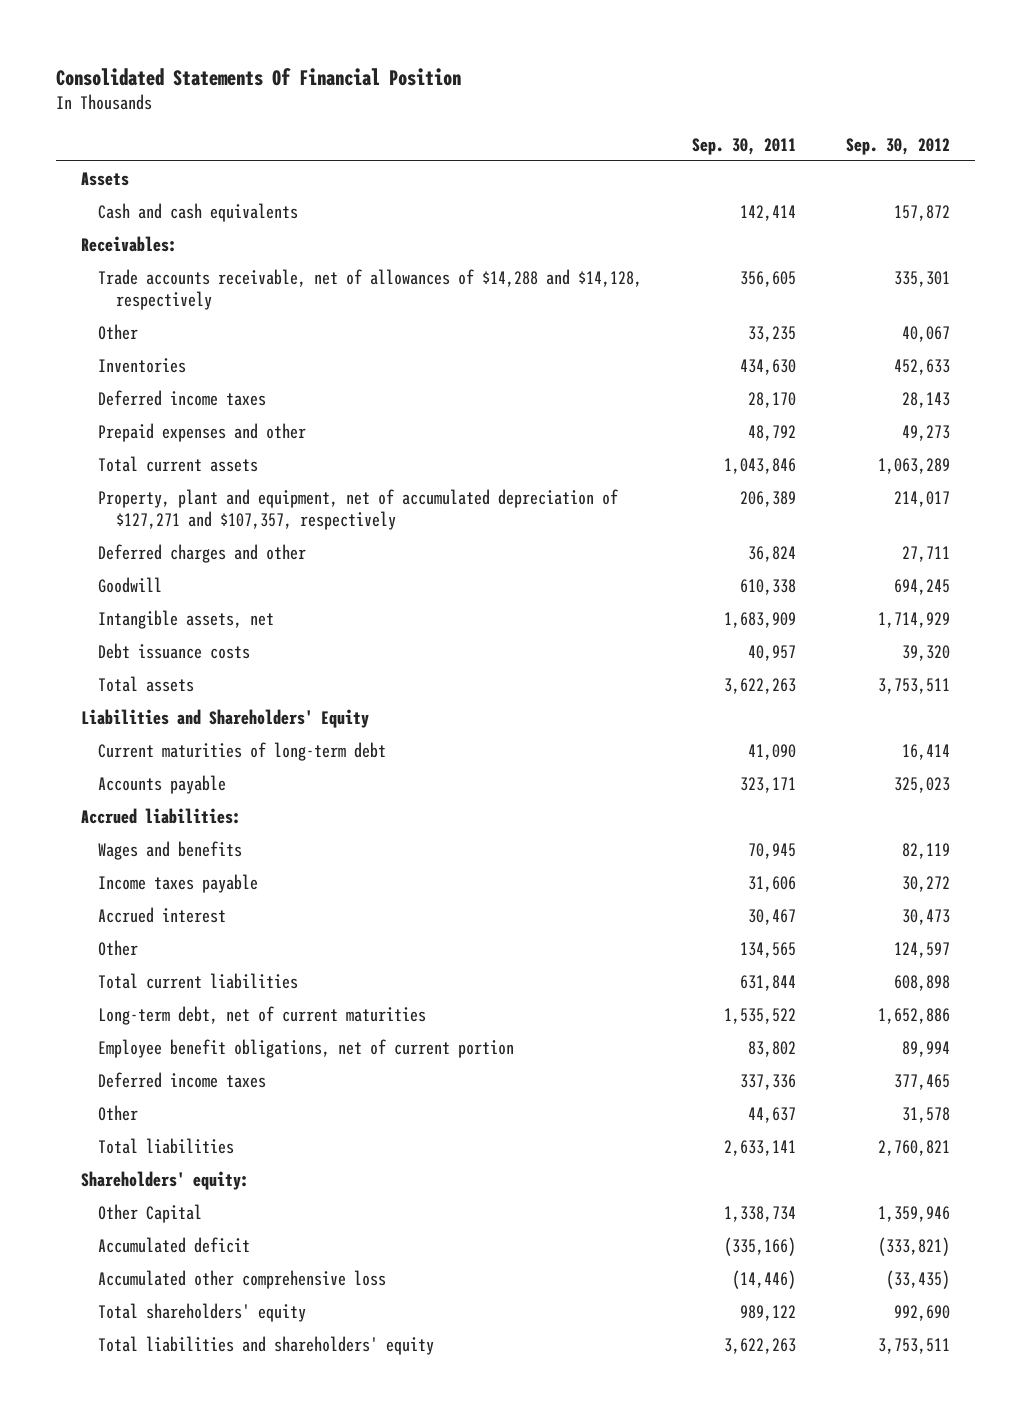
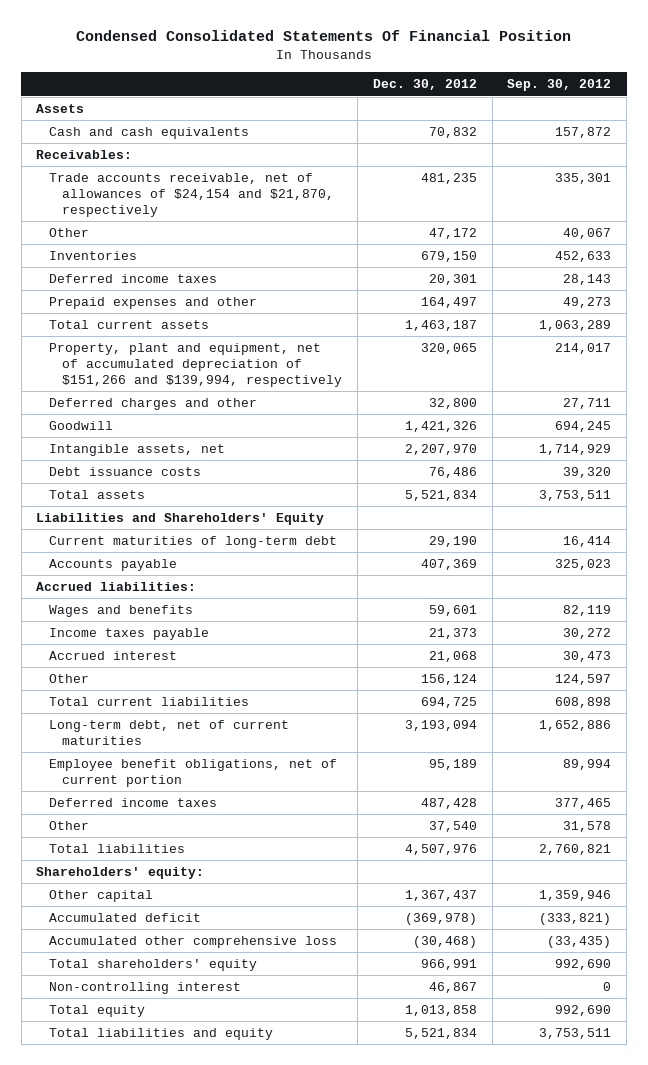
[56,67,462,86] Consolidated Statements Of Financial Position -> [75,30,571,42] Condensed Consolidated Statements Of Financial Position
[692,137,797,155] Sep. 30, 2011 -> none
none -> [372,79,477,91] Dec. 30, 2012
[98,269,643,310] Trade accounts receivable, net of allowances of $14,288 and $14,128, respectively -> [49,173,334,218] Trade accounts receivable, net of allowances of $24,154 and $21,870, respectively
[98,489,619,530] Property, plant and equipment, net of accumulated depreciation of $127,271 and $107,357, respectively -> [49,343,342,388] Property, plant and equipment, net of accumulated depreciation of $151,266 and $139,994, respectively
[98,1204,203,1224] Other Capital -> [49,890,154,903] Other capital
none -> [49,982,242,995] Non-controlling interest
none -> [49,1005,146,1018] Total equity
[98,1336,435,1356] Total liabilities and shareholders' equity -> [49,1028,274,1041] Total liabilities and equity

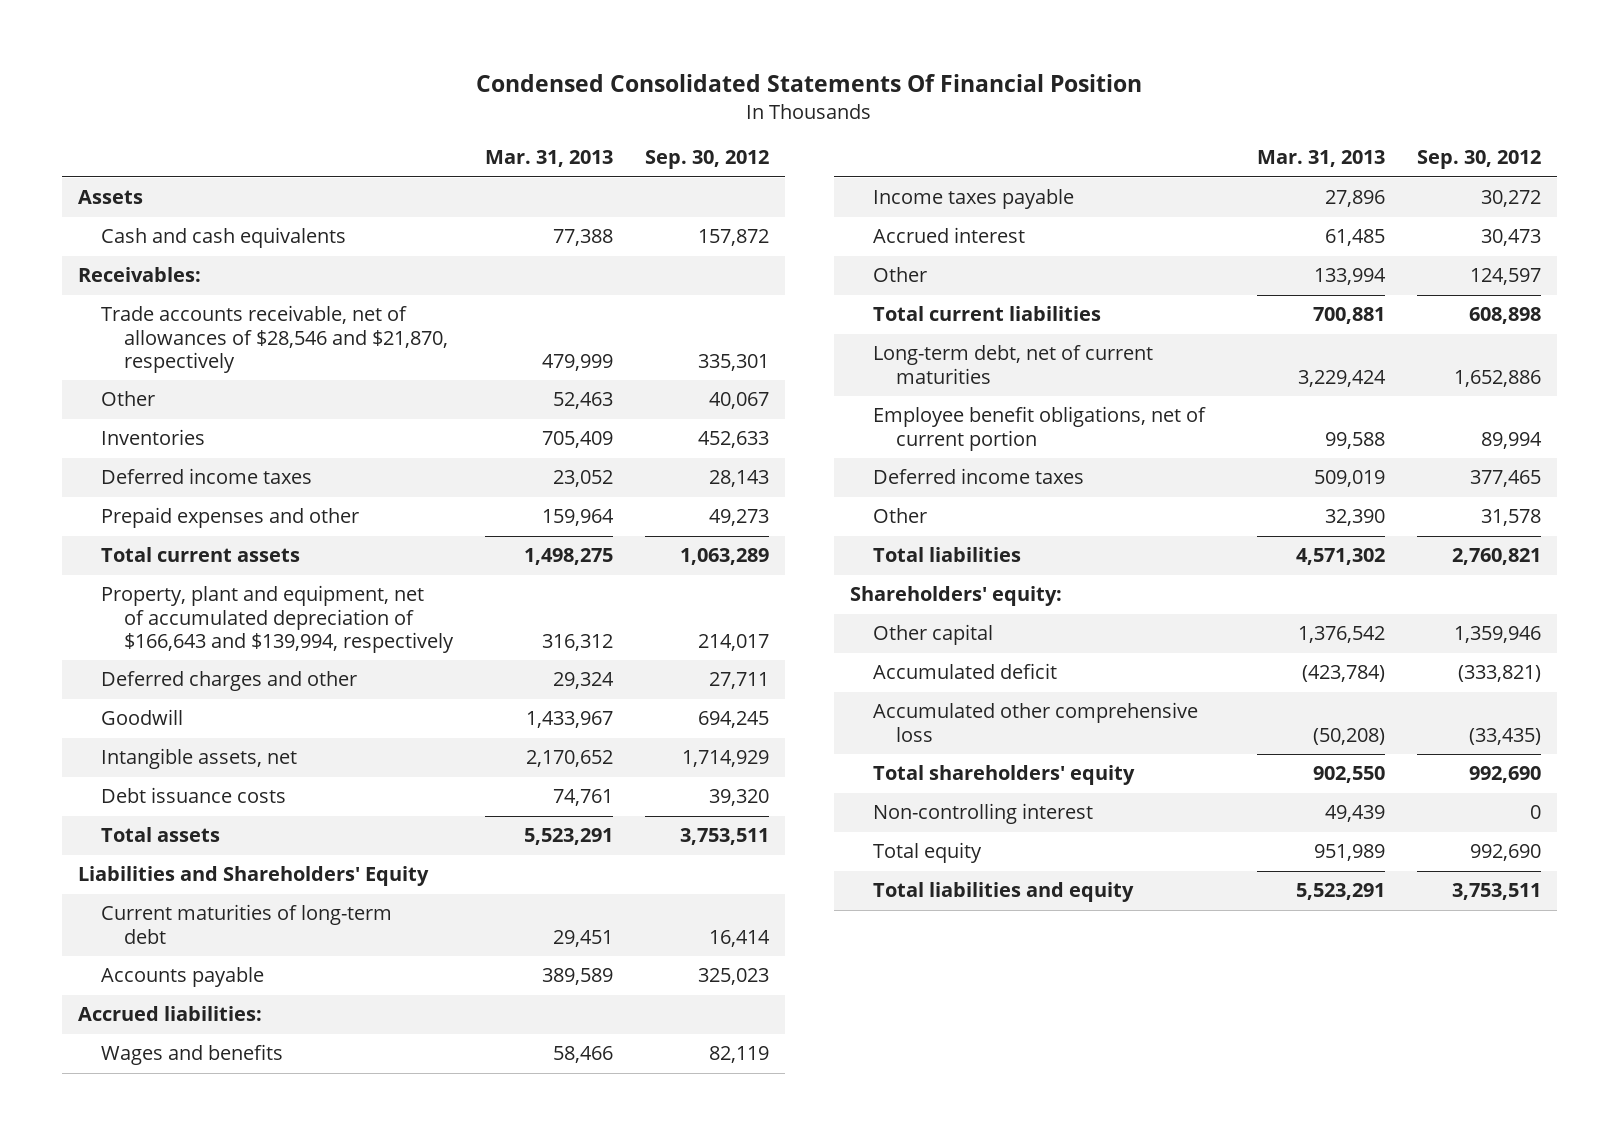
[372,79,477,91] Dec. 30, 2012 -> none
none -> [484,150,613,168] Mar. 31, 2013
[49,173,334,218] Trade accounts receivable, net of allowances of $24,154 and $21,870, respectively -> [100,305,448,373] Trade accounts receivable, net of allowances of $28,546 and $21,870, respectively
[49,343,342,388] Property, plant and equipment, net of accumulated depreciation of $151,266 and $139,994, respectively -> [100,585,454,653] Property, plant and equipment, net of accumulated depreciation of $166,643 and $139,994, respectively

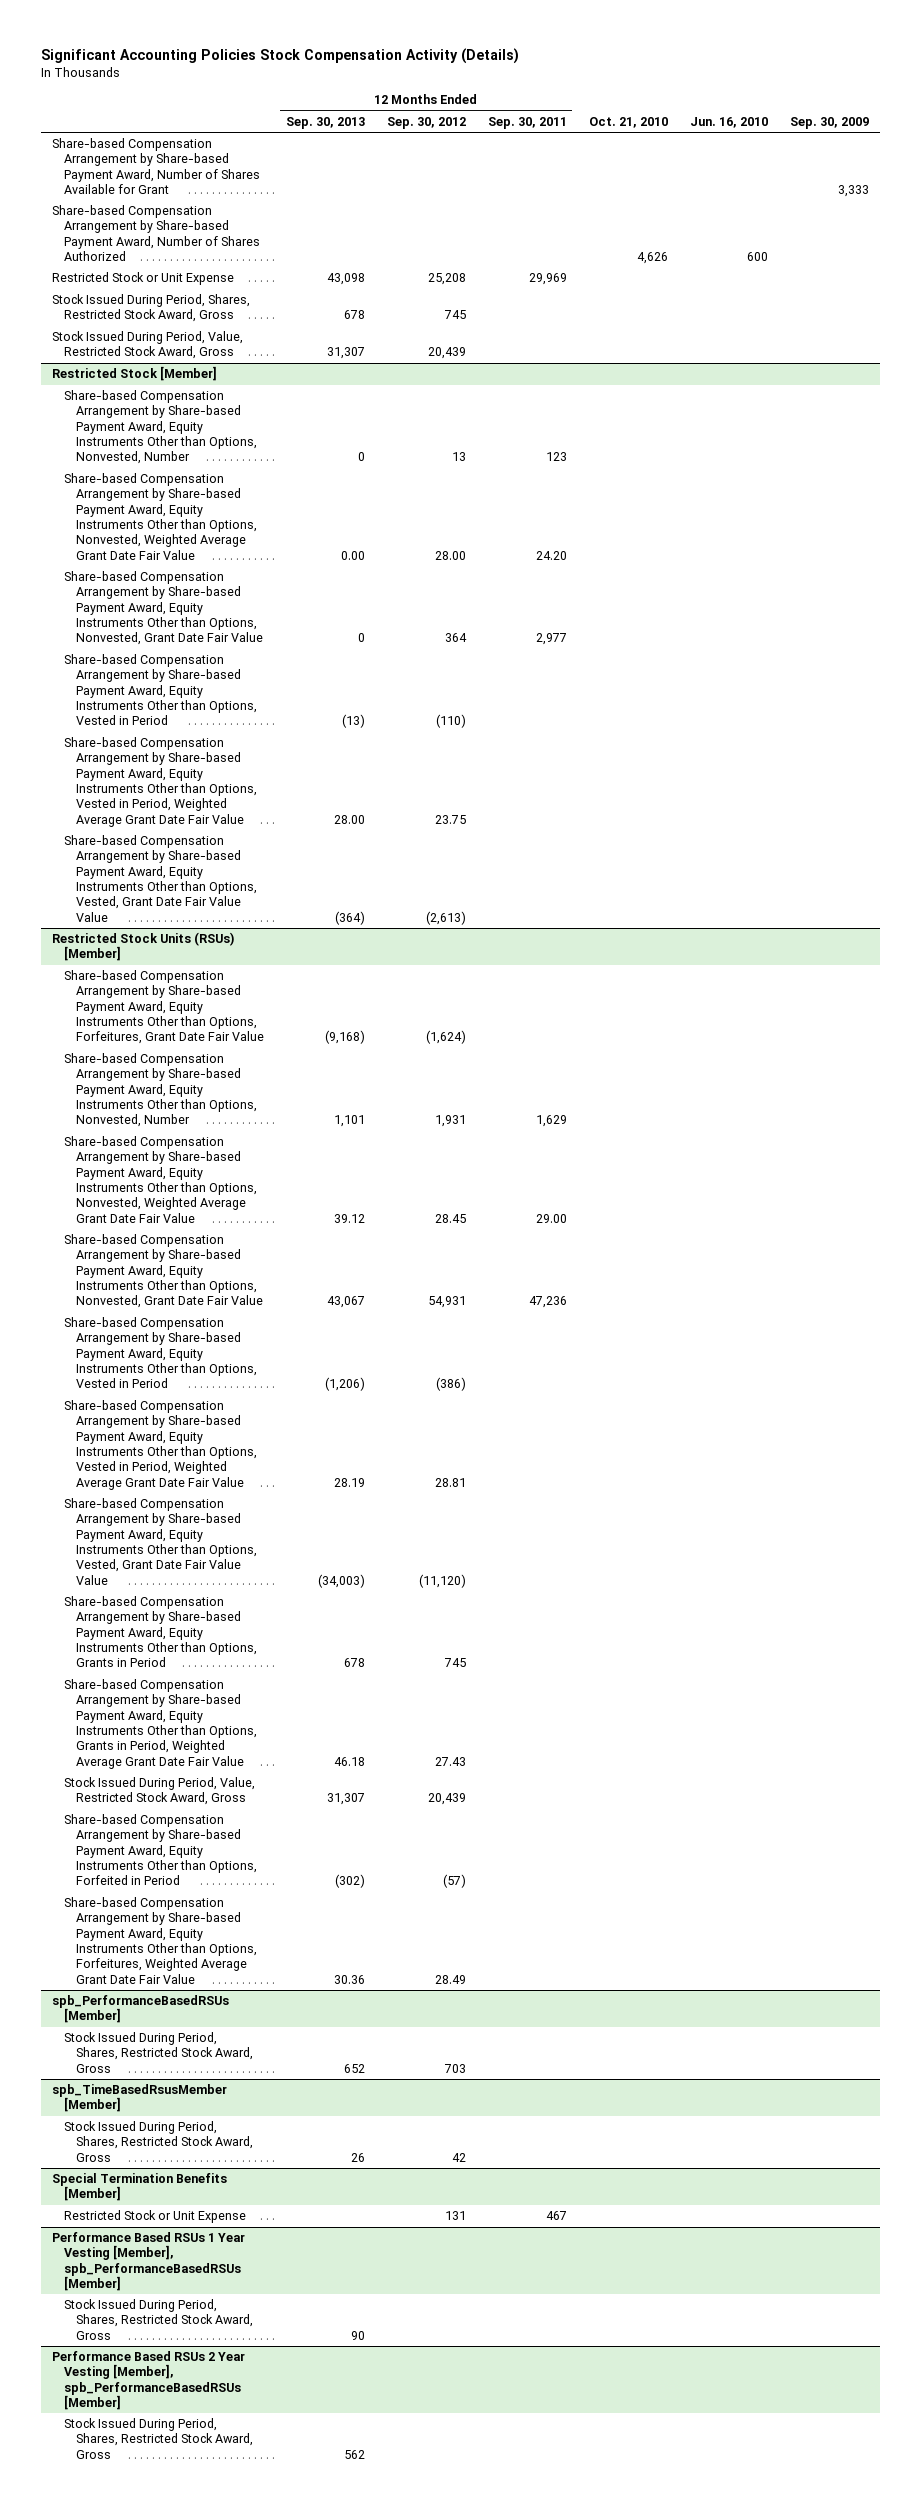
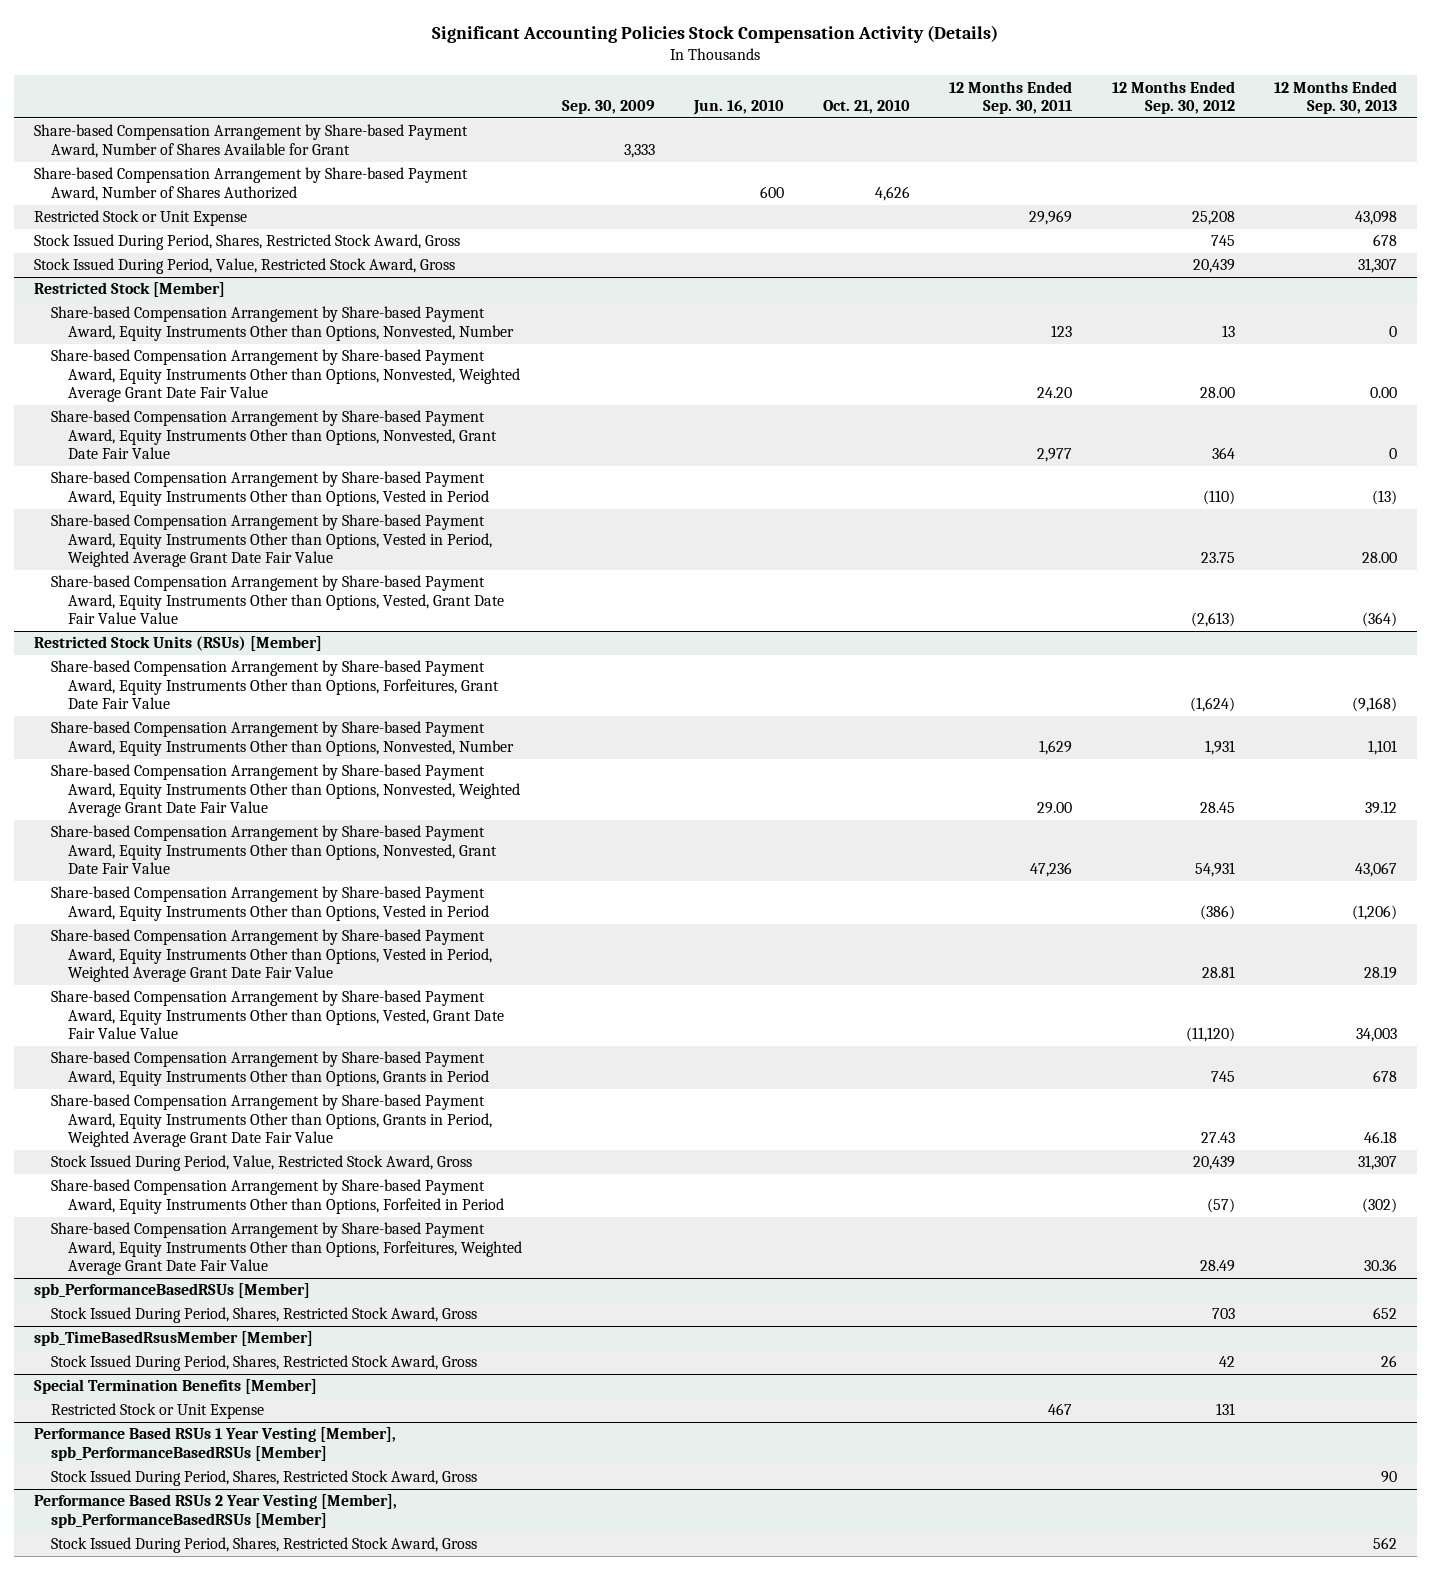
[317,1573,365,1588] (34,003) -> [1355,1028,1397,1043] 34,003

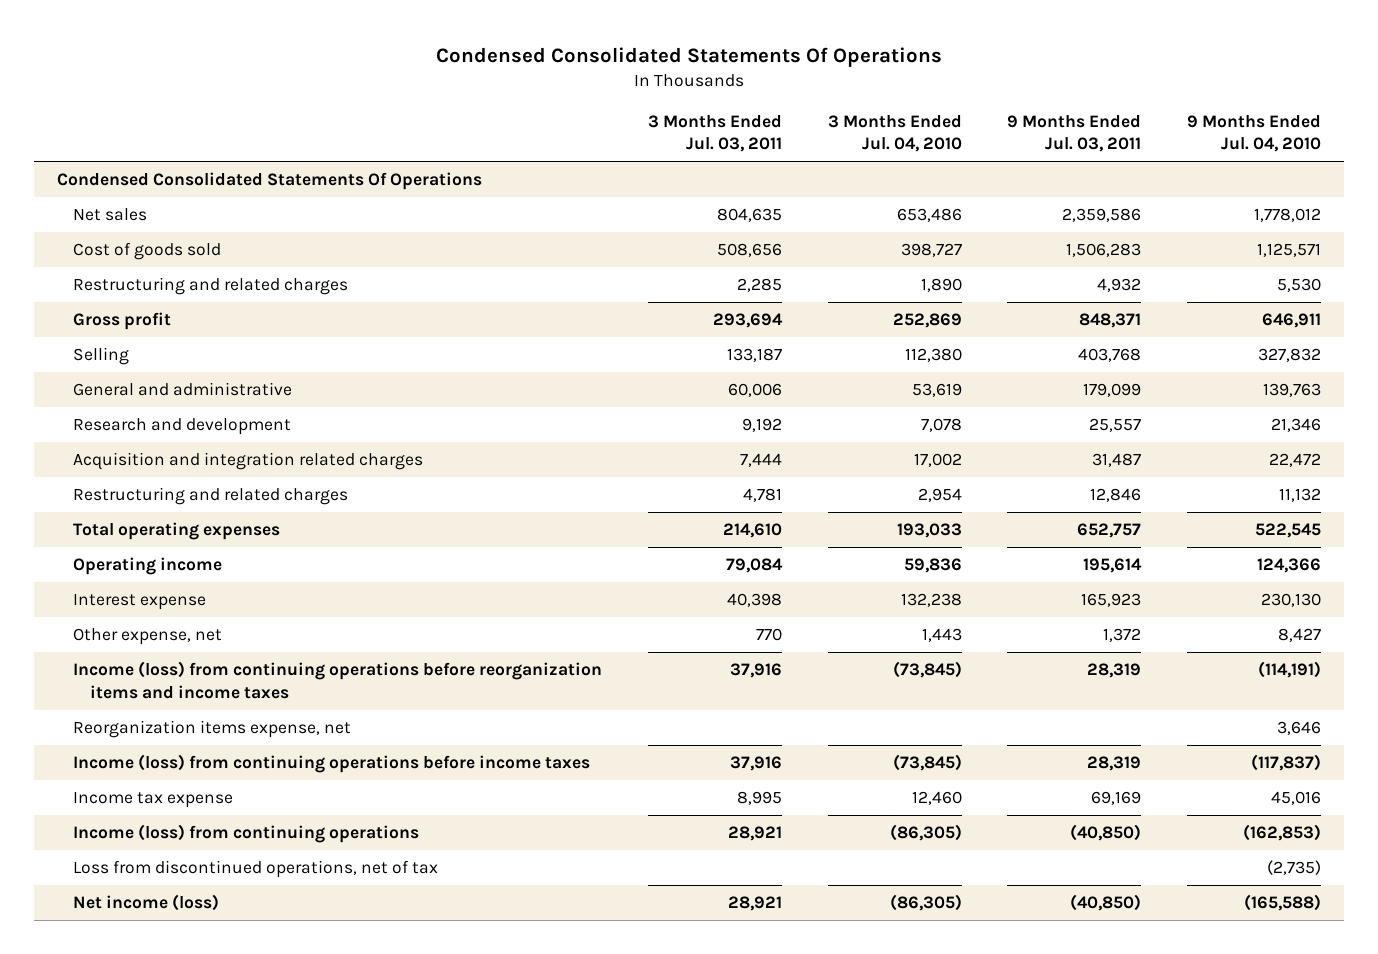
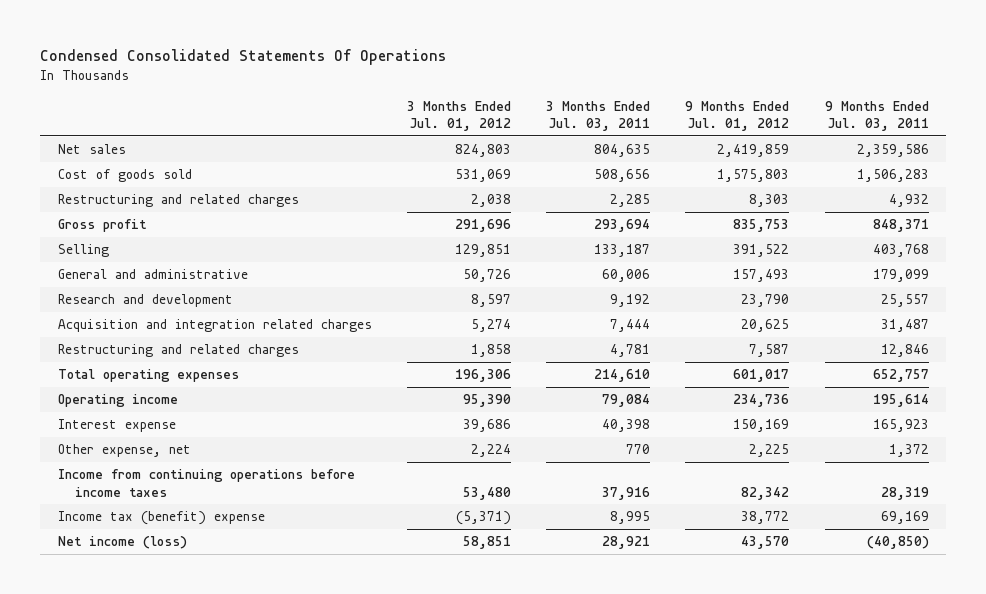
[827,114,962,153] 3 Months Ended Jul. 04, 2010 -> none
[1186,114,1321,153] 9 Months Ended Jul. 04, 2010 -> none
none -> [407,100,512,131] 3 Months Ended Jul. 01, 2012
none -> [685,100,790,131] 9 Months Ended Jul. 01, 2012
[57,172,483,191] Condensed Consolidated Statements Of Operations -> none
[73,661,603,699] Income (loss) from continuing operations before reorganization items and income taxes -> none
[73,720,352,739] Reorganization items expense, net -> none
[73,824,420,844] Income (loss) from continuing operations -> none
[73,860,439,879] Loss from discontinued operations, net of tax -> none
[73,754,591,774] Income (loss) from continuing operations before income taxes -> [57,469,355,497] Income from continuing operations before income taxes
[73,792,234,809] Income tax expense -> [57,511,265,526] Income tax (benefit) expense

